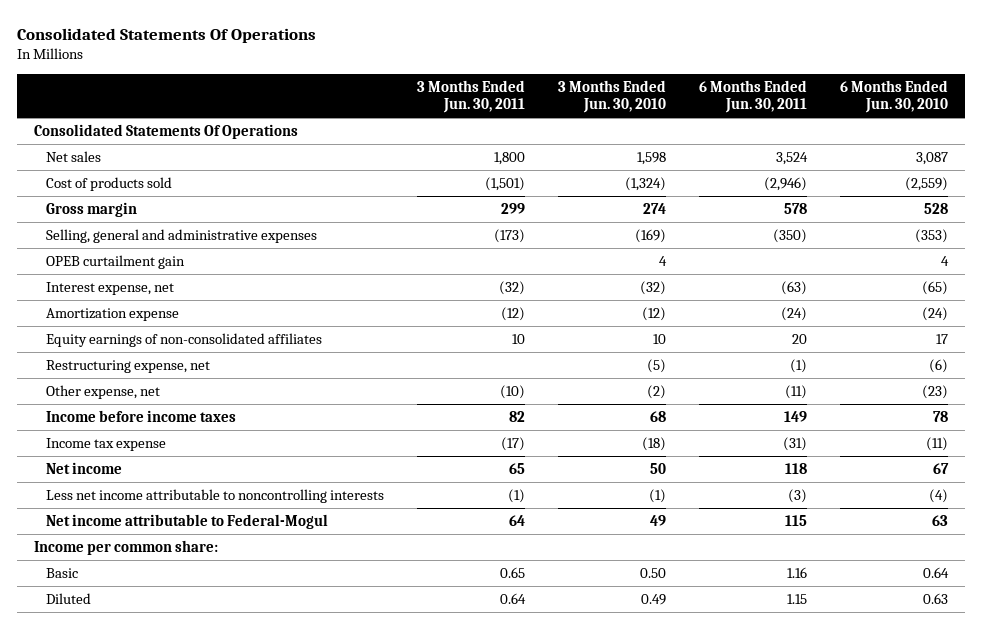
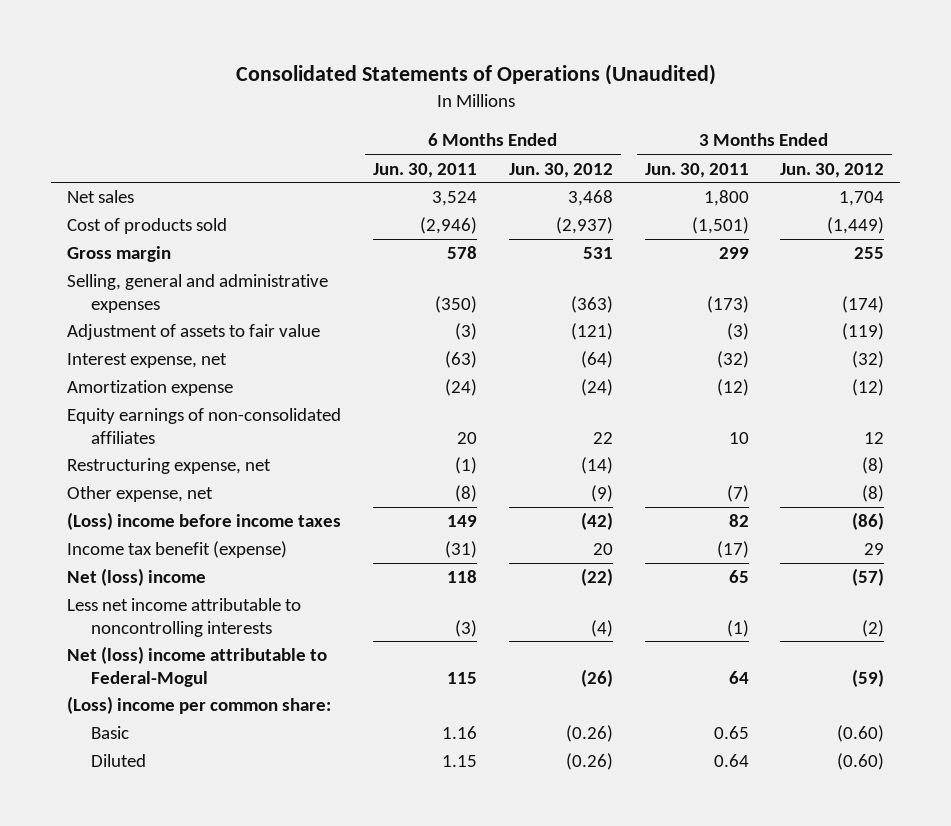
[17,27,317,43] Consolidated Statements Of Operations -> [235,63,716,85] Consolidated Statements of Operations (Unaudited)
[557,79,666,114] 3 Months Ended Jun. 30, 2010 -> none
[840,79,949,114] 6 Months Ended Jun. 30, 2010 -> none
none -> [508,162,613,178] Jun. 30, 2012
none -> [780,162,885,178] Jun. 30, 2012
[33,124,298,140] Consolidated Statements Of Operations -> none
[45,255,185,270] OPEB curtailment gain -> none
none -> [67,324,321,341] Adjustment of assets to fair value
[499,385,525,400] (10) -> [726,485,749,503] (7)
[785,385,808,400] (11) -> [454,485,477,503] (8)
[45,410,236,423] Income before income taxes -> [67,512,342,531] (Loss) income before income taxes
[45,438,166,452] Income tax expense -> [67,541,288,559] Income tax benefit (expense)
[45,462,122,475] Net income -> [67,568,207,587] Net (loss) income
[45,514,328,530] Net income attributable to Federal-Mogul -> [67,646,328,687] Net (loss) income attributable to Federal-Mogul
[33,540,218,556] Income per common share: -> [67,696,332,715] (Loss) income per common share:

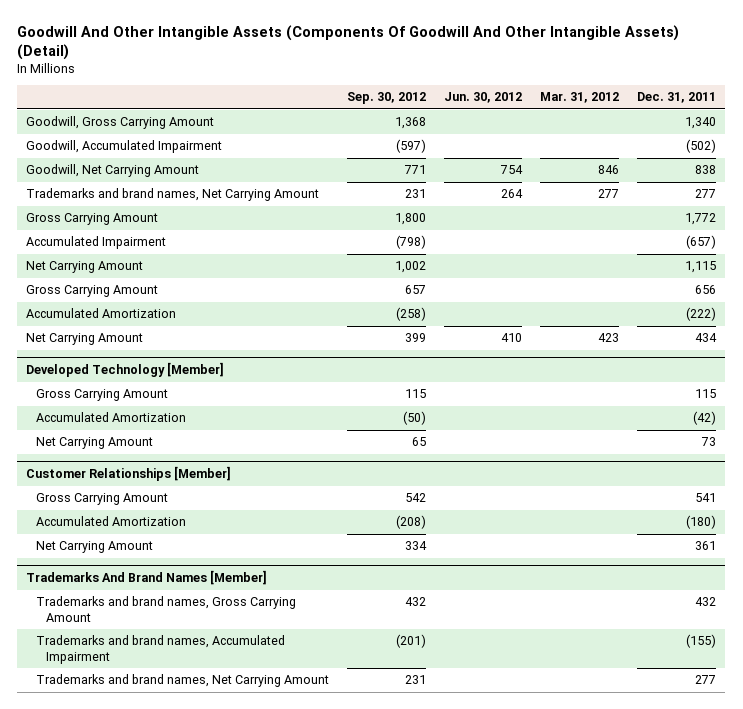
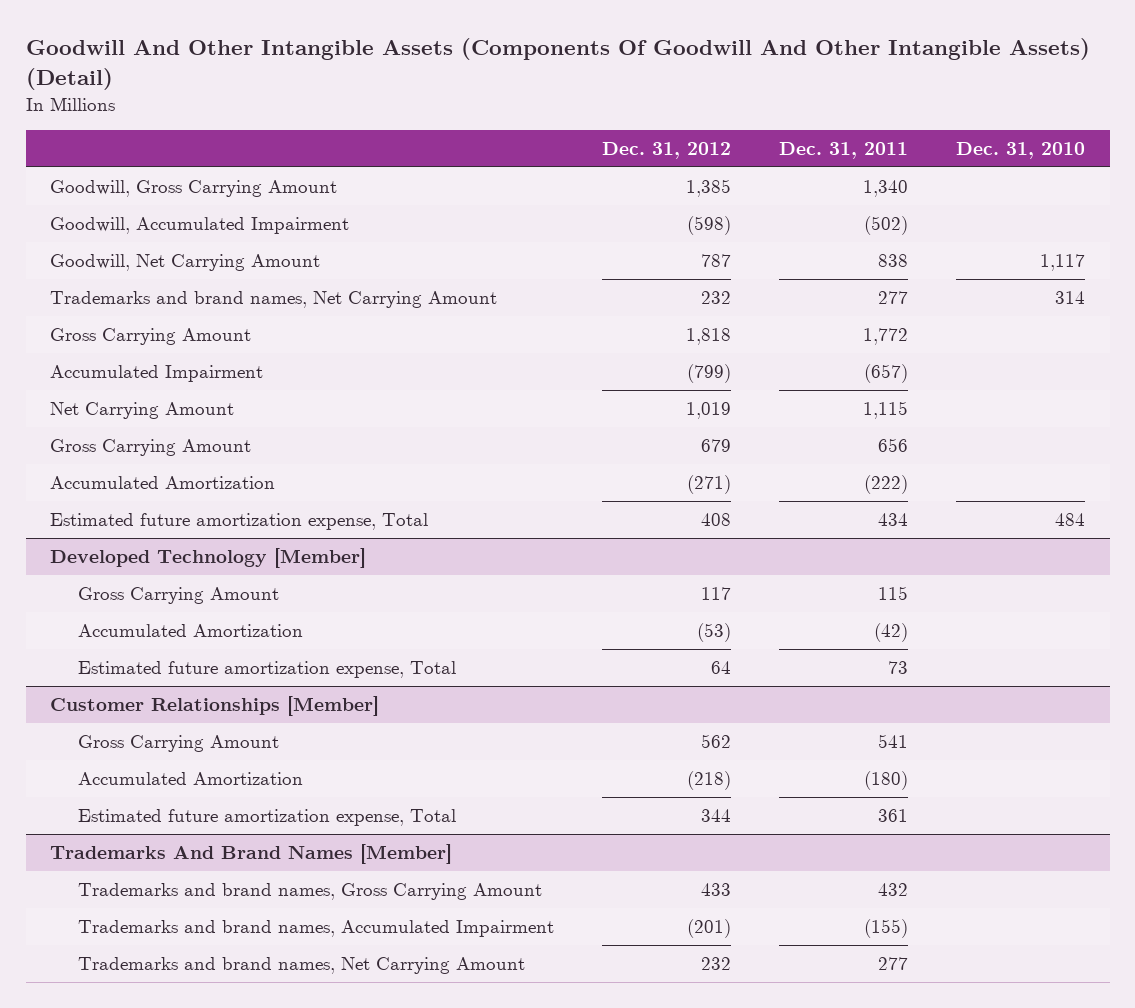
[347,92,427,105] Sep. 30, 2012 -> none
[444,92,523,104] Jun. 30, 2012 -> none
[540,92,620,104] Mar. 31, 2012 -> none
none -> [602,142,732,160] Dec. 31, 2012
none -> [956,142,1086,160] Dec. 31, 2010
[26,333,144,346] Net Carrying Amount -> [49,513,428,531] Estimated future amortization expense, Total
[36,437,154,450] Net Carrying Amount -> [78,661,457,679] Estimated future amortization expense, Total
[36,541,154,554] Net Carrying Amount -> [78,809,457,827] Estimated future amortization expense, Total

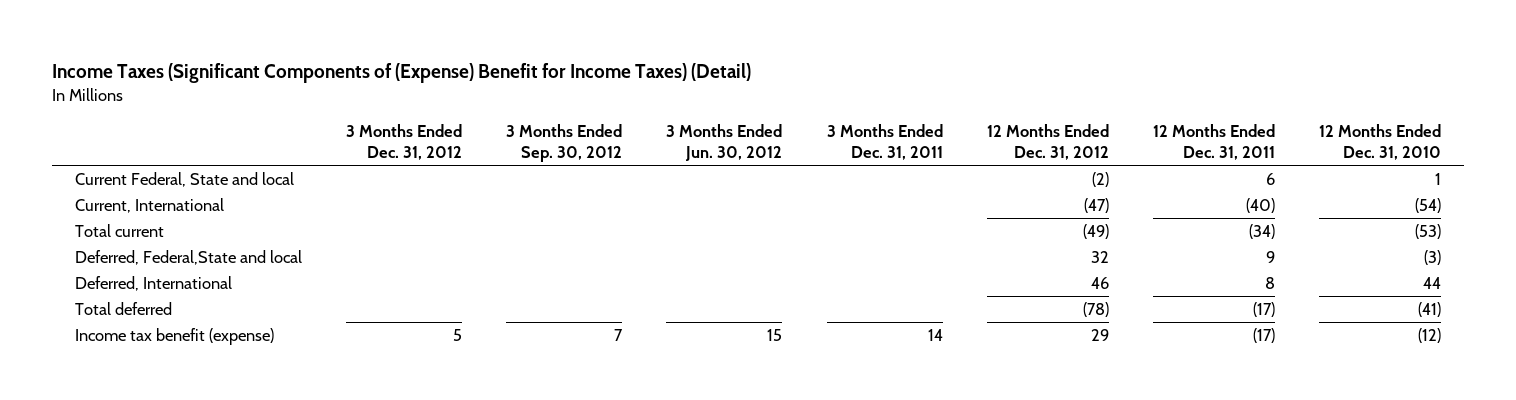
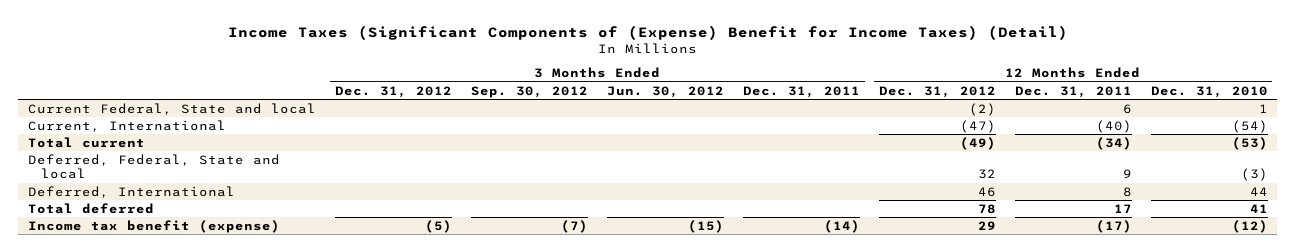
[74,250,302,266] Deferred, Federal,State and local -> [27,153,280,180] Deferred, Federal, State and local
[1082,302,1109,318] (78) -> [977,203,996,214] 78
[1253,302,1276,318] (17) -> [1113,203,1132,213] 17
[1418,302,1442,318] (41) -> [1249,203,1268,213] 41
[452,329,462,342] 5 -> [424,219,452,233] (5)
[614,329,624,342] 7 -> [560,219,588,233] (7)
[767,329,783,342] 15 -> [687,219,724,233] (15)
[927,329,943,342] 14 -> [823,219,860,233] (14)

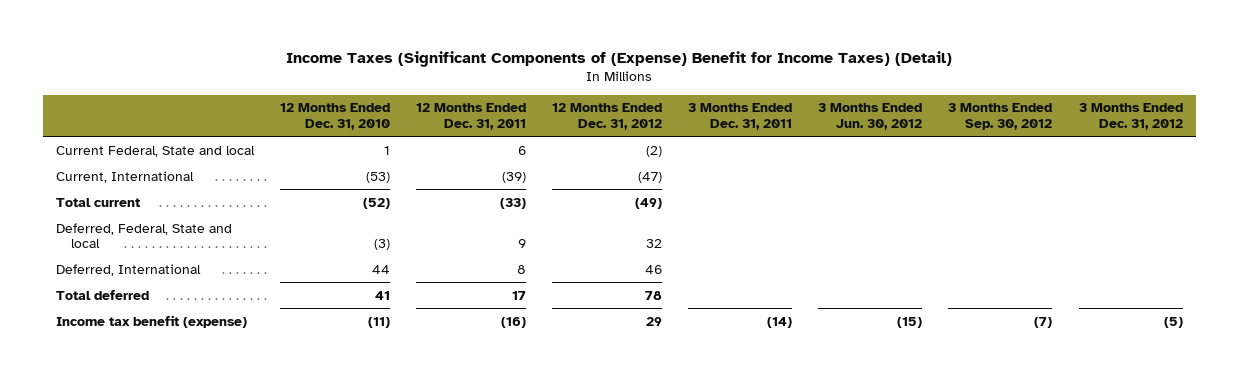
[1095,119,1132,133] (40) -> [502,171,527,183] (39)
[1231,119,1268,133] (54) -> [365,171,390,183] (53)
[1095,136,1132,150] (34) -> [500,197,527,209] (33)
[1231,136,1268,150] (53) -> [362,197,390,209] (52)
[1095,219,1132,233] (17) -> [501,316,527,328] (16)
[1231,219,1268,233] (12) -> [367,316,390,328] (11)

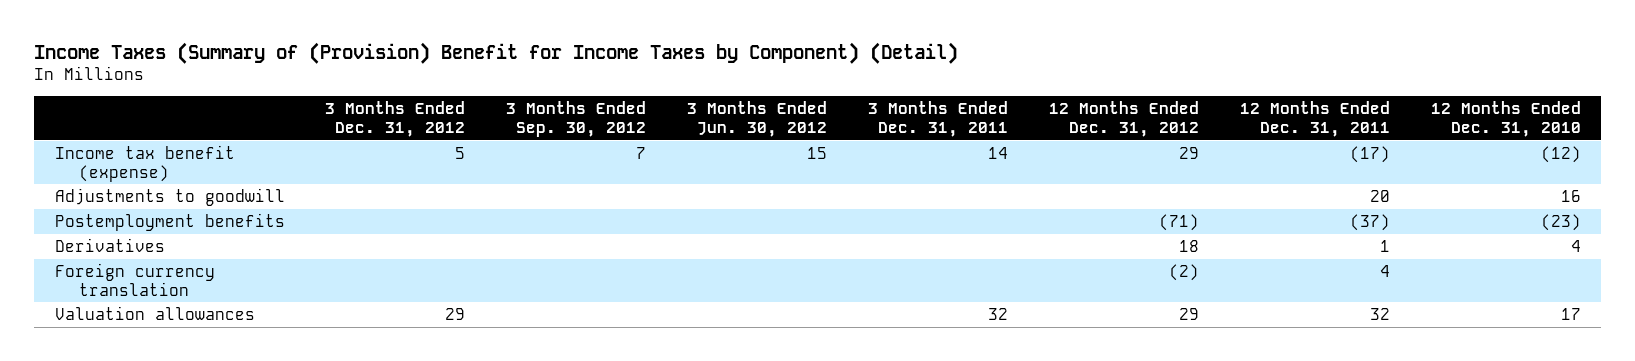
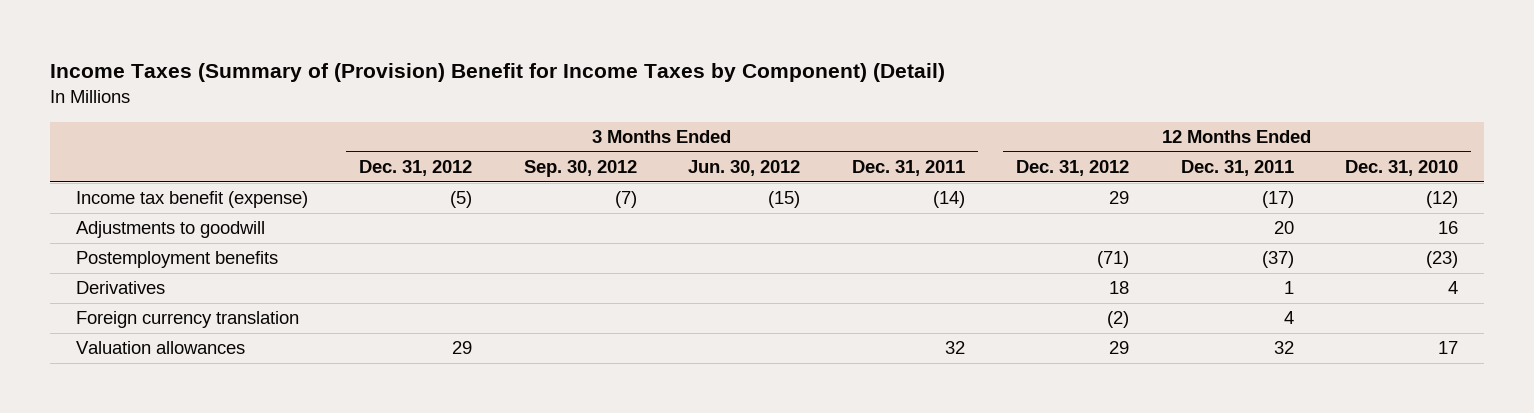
[455,146,466,159] 5 -> [450,191,473,209] (5)
[636,146,647,159] 7 -> [614,191,637,209] (7)
[807,146,828,159] 15 -> [768,191,801,209] (15)
[988,146,1009,159] 14 -> [932,191,965,209] (14)

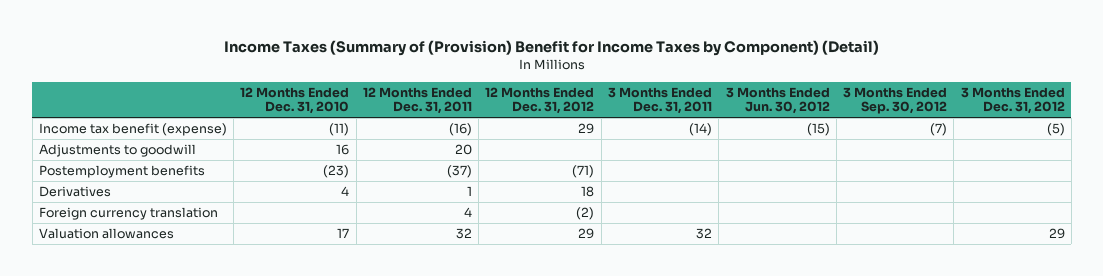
[1261,191,1294,209] (17) -> [448,123,472,137] (16)
[1426,191,1459,209] (12) -> [329,123,350,137] (11)

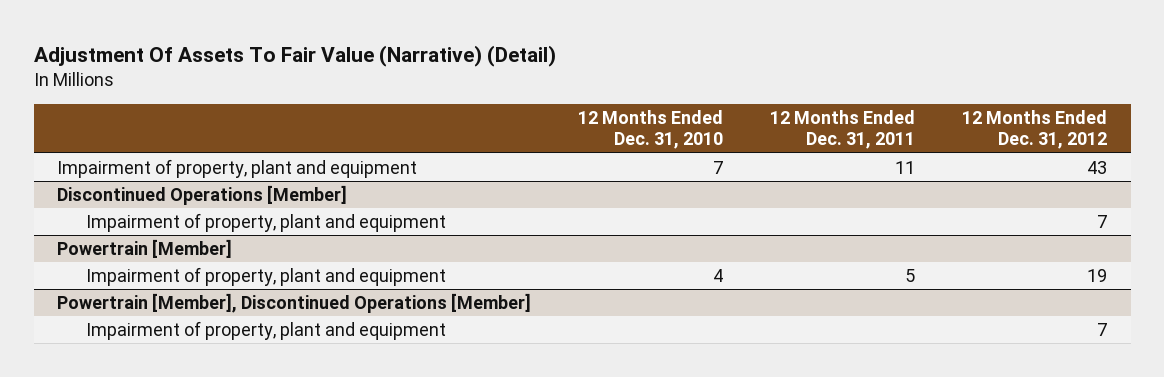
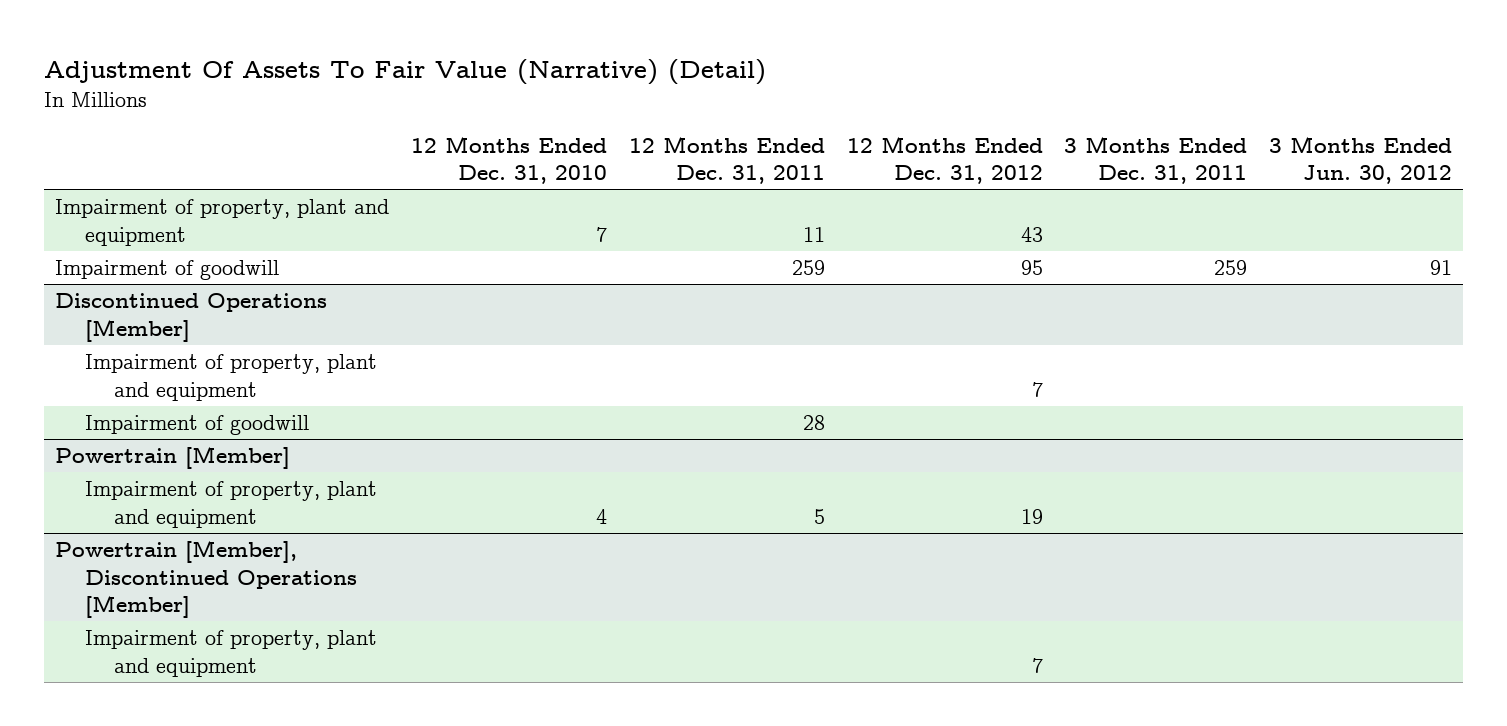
none -> [1064,135,1248,184] 3 Months Ended Dec. 31, 2011
none -> [1269,135,1453,184] 3 Months Ended Jun. 30, 2012
none -> [54,260,279,281] Impairment of goodwill
none -> [84,415,309,436] Impairment of goodwill

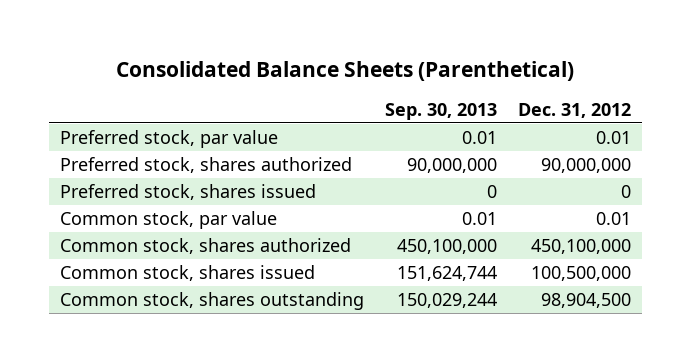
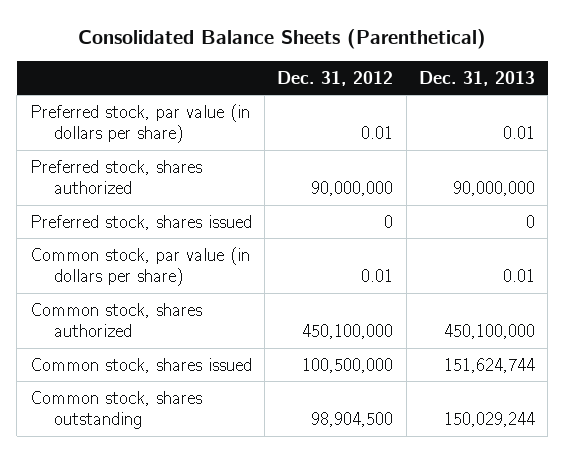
[384,102,497,120] Sep. 30, 2013 -> none
none -> [418,70,535,86] Dec. 31, 2013
[59,130,278,149] Preferred stock, par value -> [29,103,250,144] Preferred stock, par value (in dollars per share)
[59,211,277,230] Common stock, par value -> [29,246,250,287] Common stock, par value (in dollars per share)

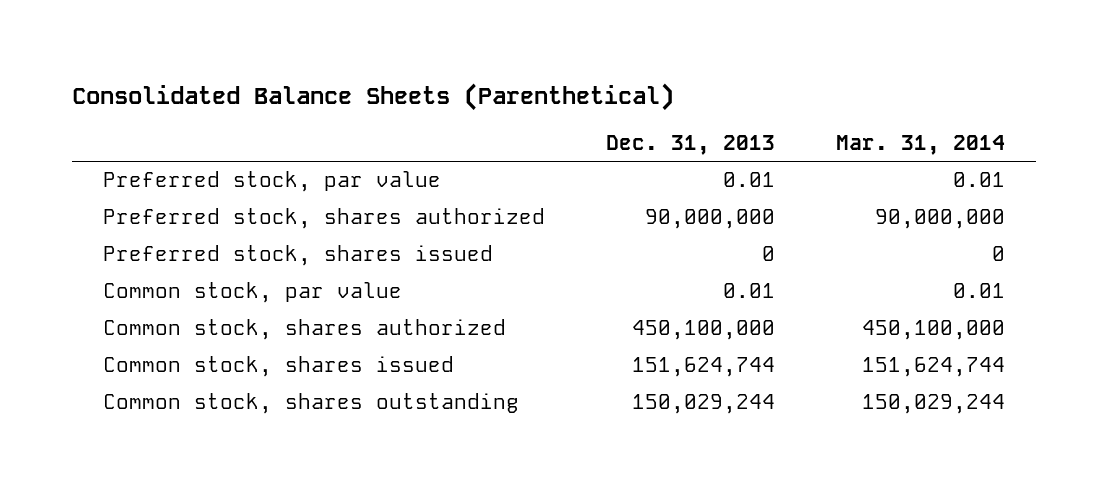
[277,70,394,86] Dec. 31, 2012 -> none
none -> [836,135,1006,156] Mar. 31, 2014
[29,103,250,144] Preferred stock, par value (in dollars per share) -> [102,171,441,193] Preferred stock, par value
[29,246,250,287] Common stock, par value (in dollars per share) -> [102,282,402,304] Common stock, par value

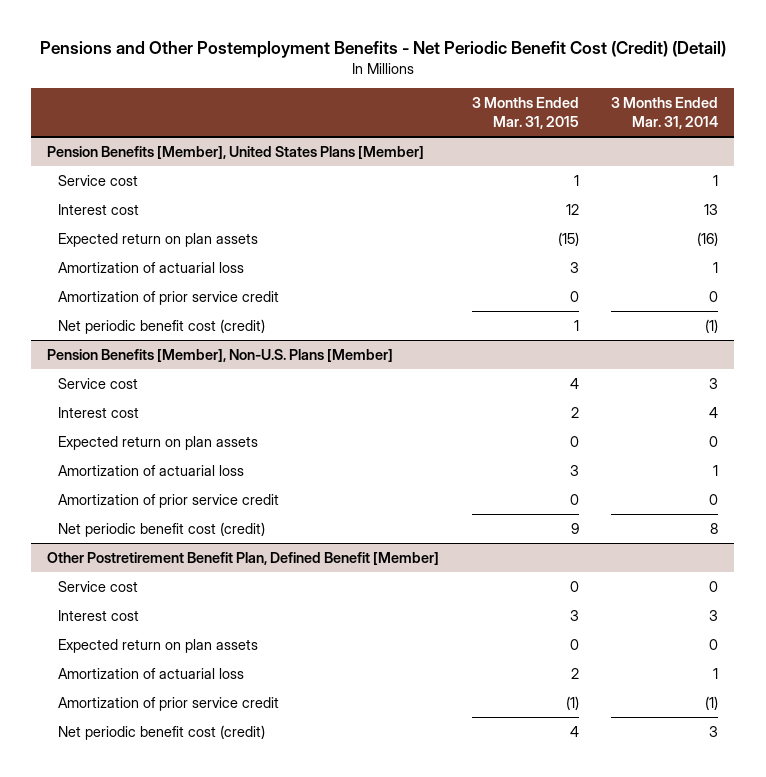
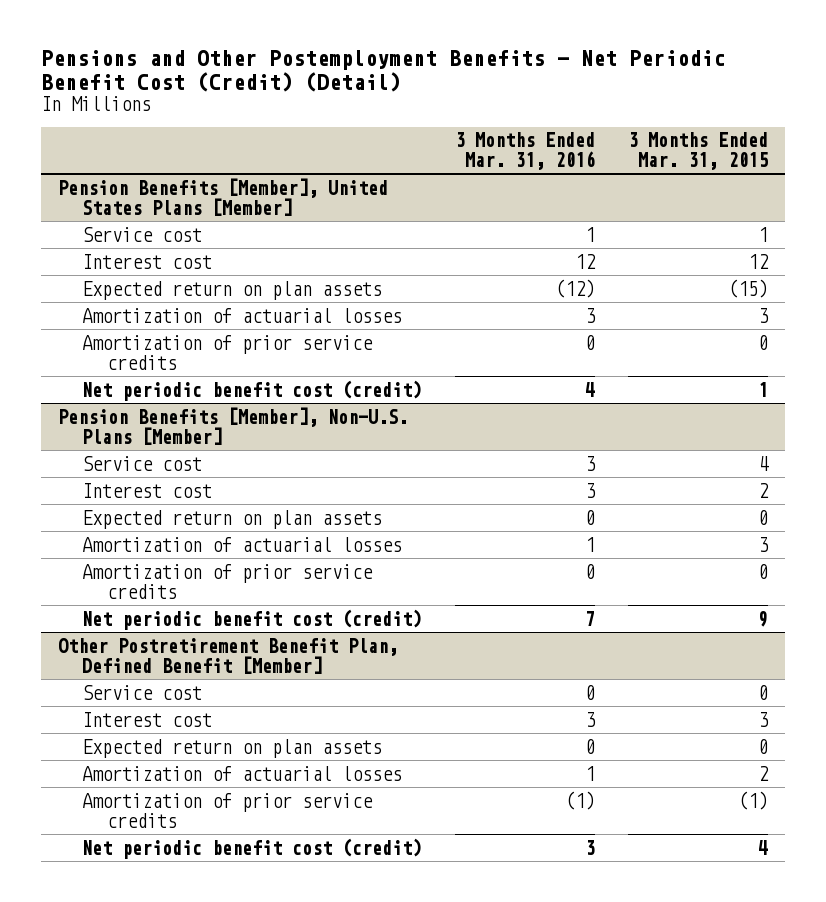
[611,97,719,130] 3 Months Ended Mar. 31, 2014 -> none
none -> [455,132,596,171] 3 Months Ended Mar. 31, 2016
[58,262,245,274] Amortization of actuarial loss -> [82,307,403,323] Amortization of actuarial losses
[58,291,280,306] Amortization of prior service credit -> [82,334,374,370] Amortization of prior service credits
[58,465,245,477] Amortization of actuarial loss -> [82,536,403,552] Amortization of actuarial losses
[58,494,280,509] Amortization of prior service credit -> [82,563,374,599] Amortization of prior service credits
[58,668,245,680] Amortization of actuarial loss -> [82,765,403,781] Amortization of actuarial losses
[58,697,280,712] Amortization of prior service credit -> [82,792,374,828] Amortization of prior service credits

